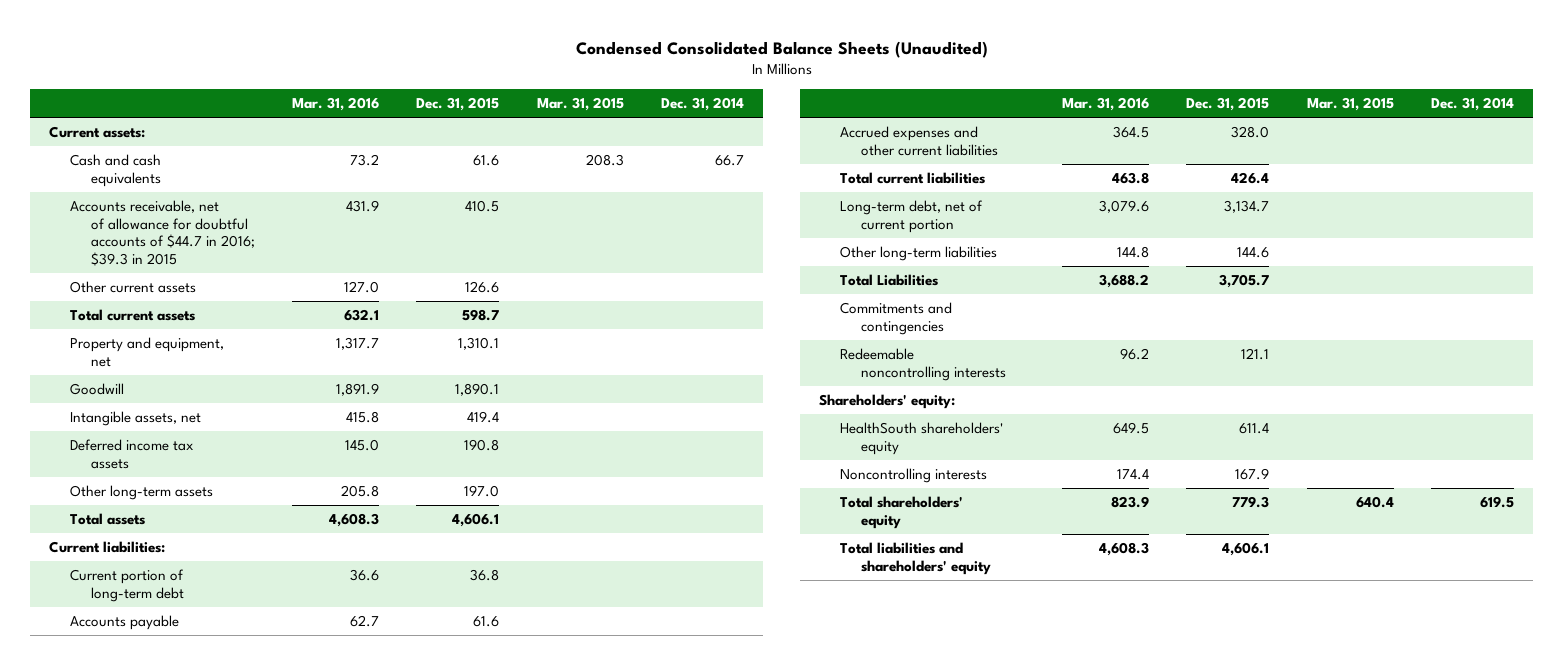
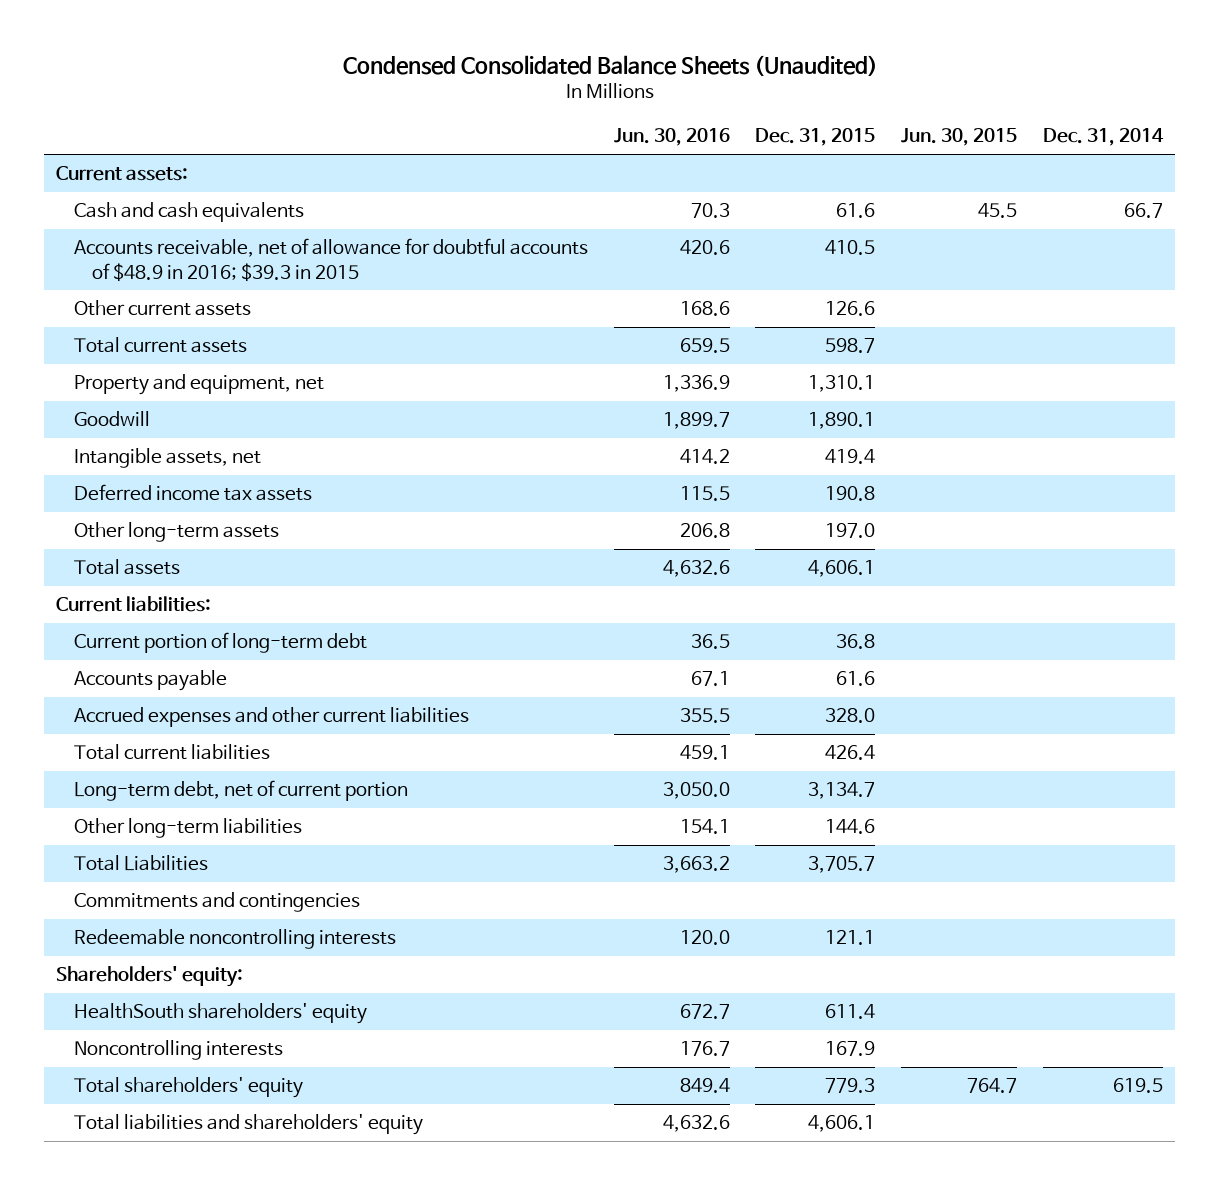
[291,97,379,112] Mar. 31, 2016 -> none
[536,97,624,112] Mar. 31, 2015 -> none
none -> [613,128,730,147] Jun. 30, 2016
none -> [901,128,1018,147] Jun. 30, 2015
[69,199,255,267] Accounts receivable, net of allowance for doubtful accounts of $44.7 in 2016; $39.3 in 2015 -> [74,238,589,282] Accounts receivable, net of allowance for doubtful accounts of $48.9 in 2016; $39.3 in 2015

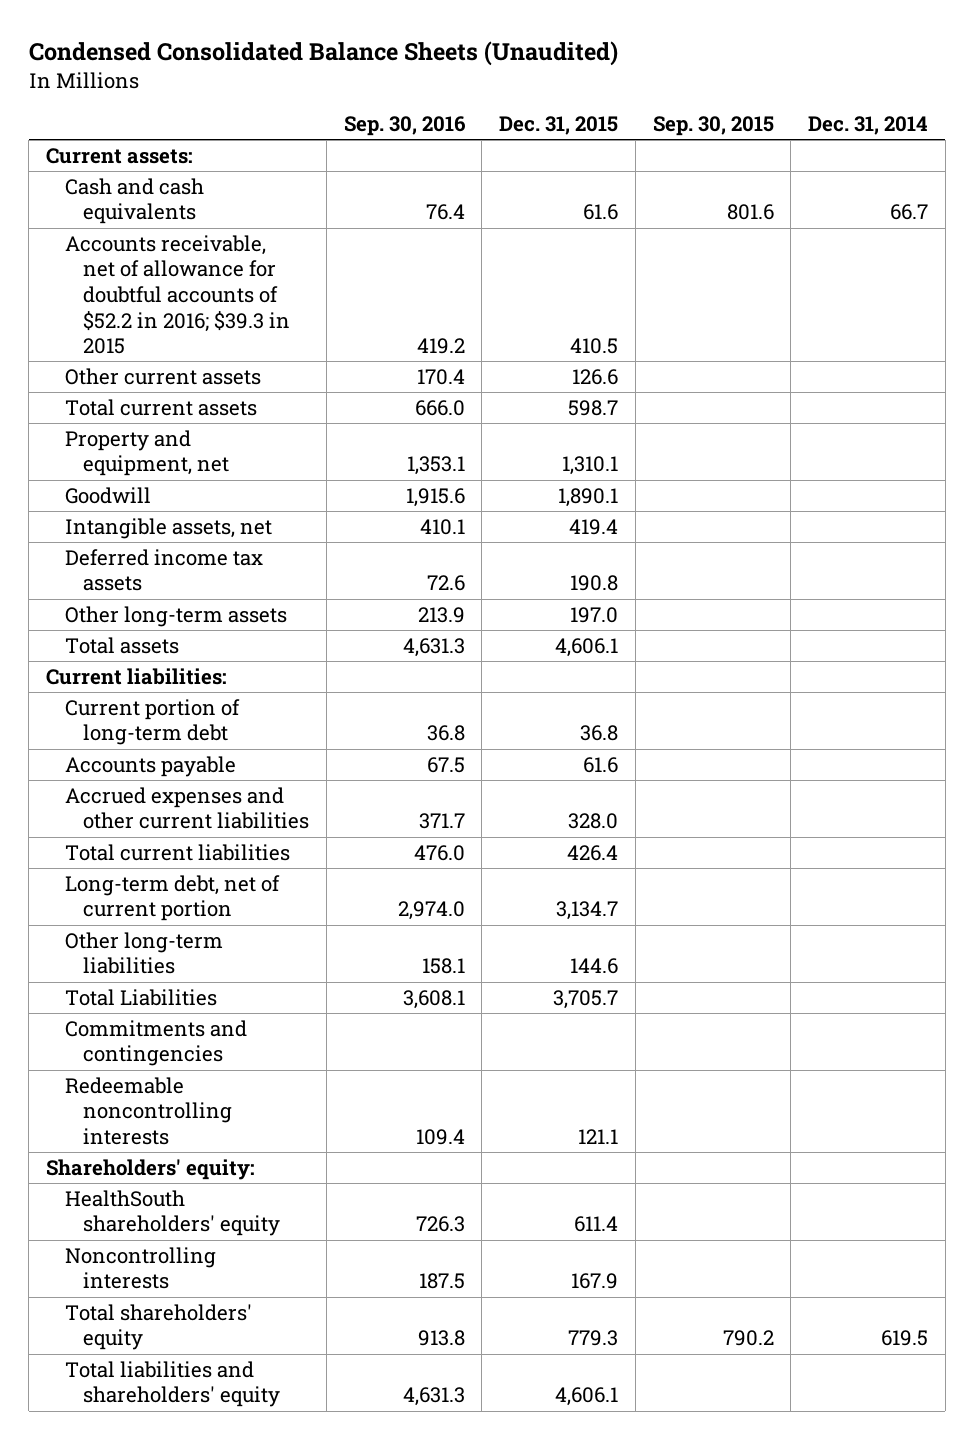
[613,128,730,147] Jun. 30, 2016 -> none
[901,128,1018,147] Jun. 30, 2015 -> none
none -> [343,116,466,137] Sep. 30, 2016
none -> [652,116,774,137] Sep. 30, 2015
[74,238,589,282] Accounts receivable, net of allowance for doubtful accounts of $48.9 in 2016; $39.3 in 2015 -> [64,234,291,355] Accounts receivable, net of allowance for doubtful accounts of $52.2 in 2016; $39.3 in 2015

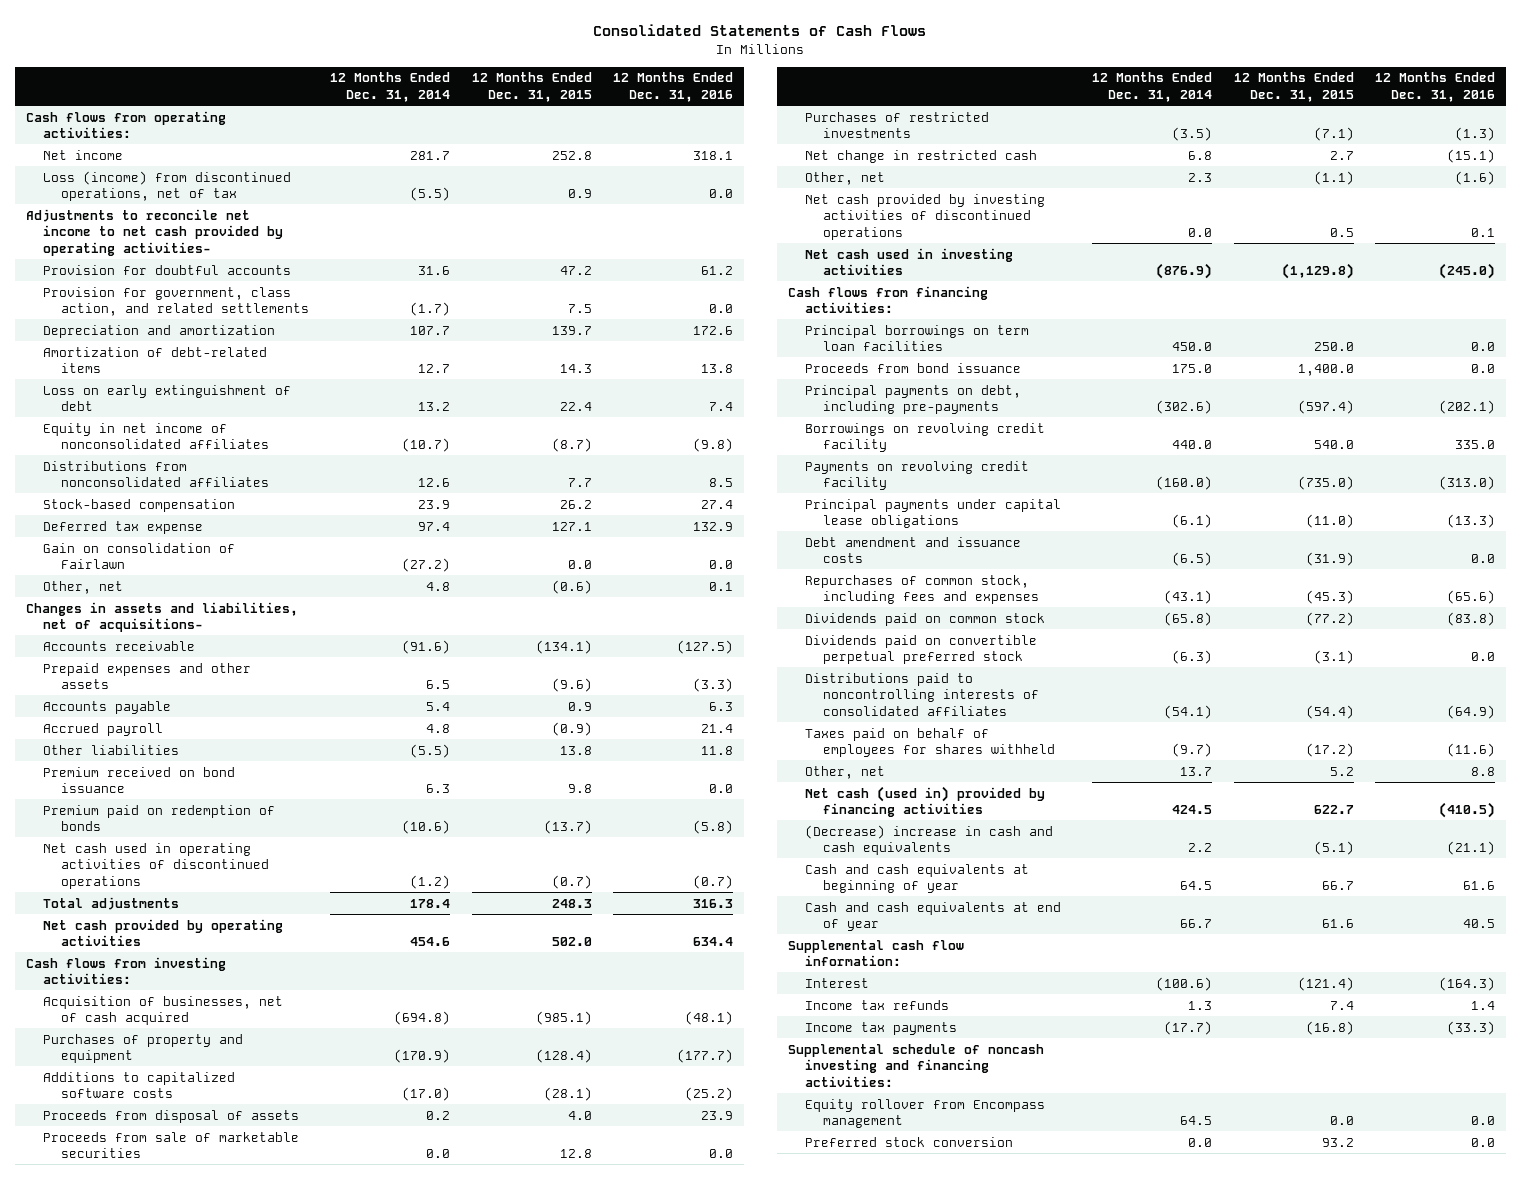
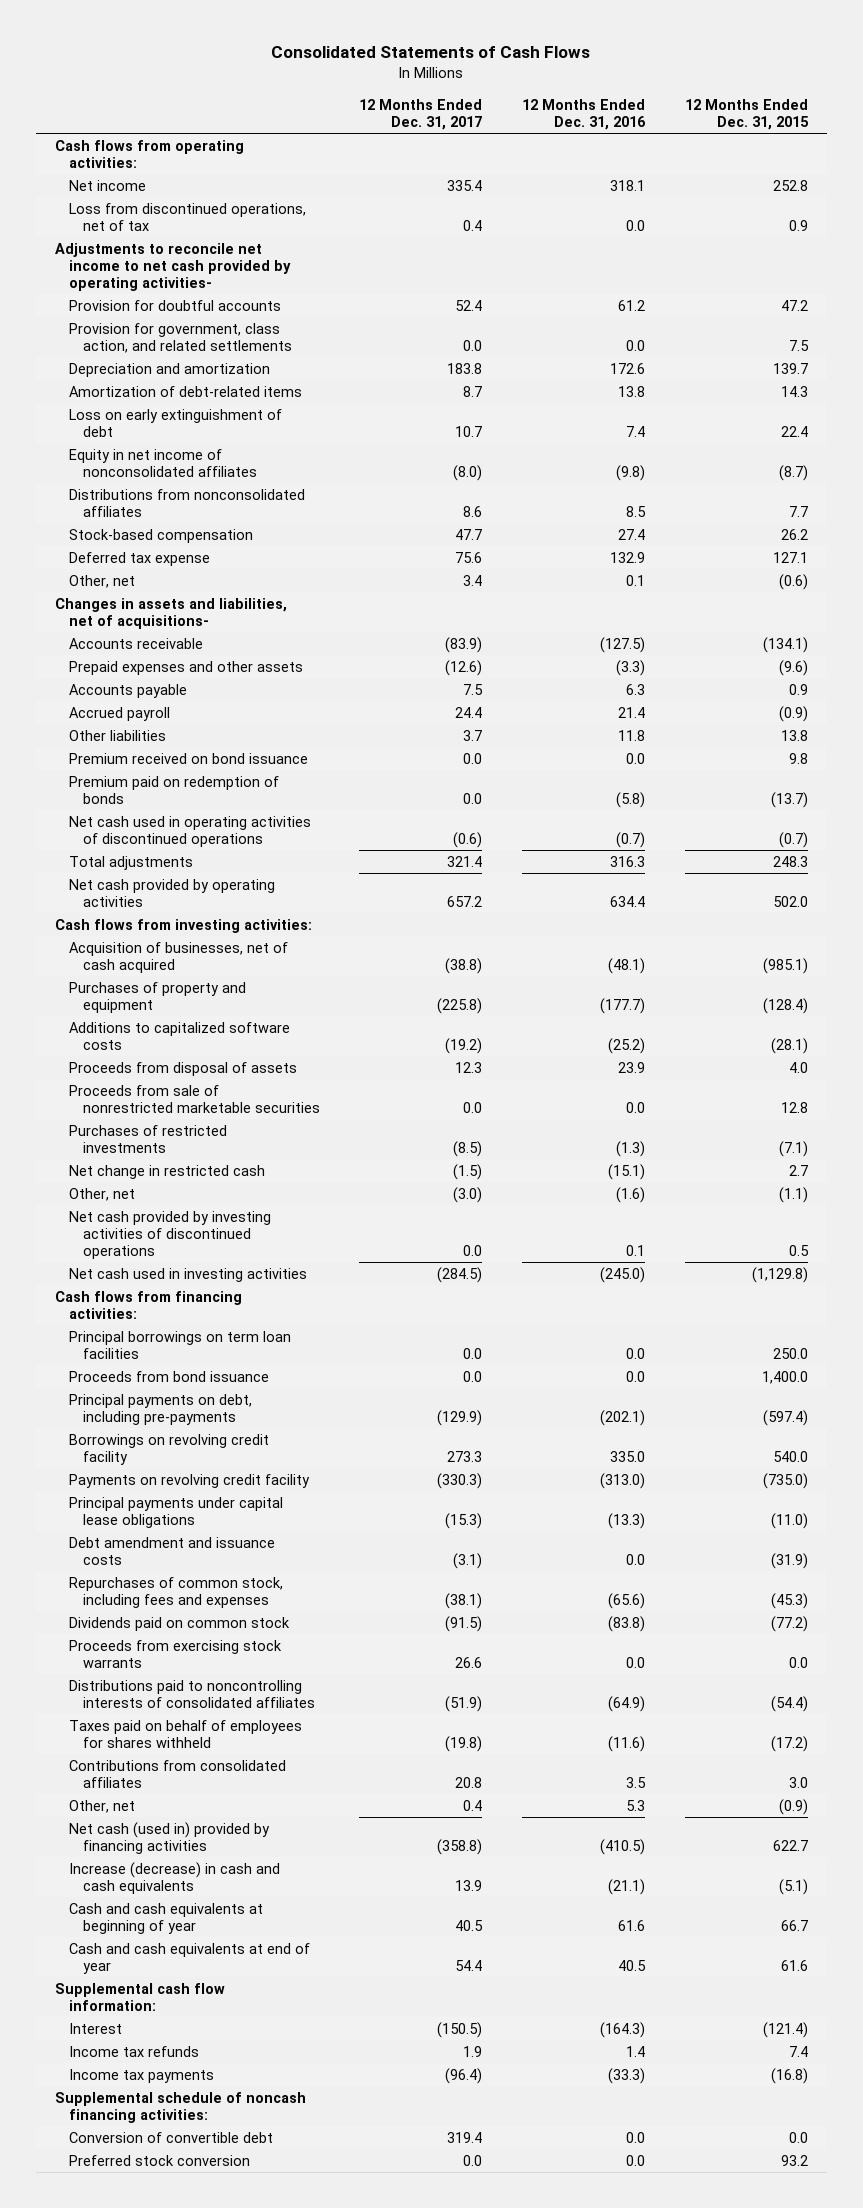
[330,72,451,102] 12 Months Ended Dec. 31, 2014 -> none
none -> [359,98,483,131] 12 Months Ended Dec. 31, 2017
[43,170,292,202] Loss (income) from discontinued operations, net of tax -> [68,202,306,231] Loss from discontinued operations, net of tax
[43,542,236,570] Gain on consolidation of Fairlawn -> none
[43,1131,300,1159] Proceeds from sale of marketable securities -> [68,1084,320,1113] Proceeds from sale of nonrestricted marketable securities
[805,634,1038,665] Dividends paid on convertible perpetual preferred stock -> none
none -> [68,1639,282,1668] Proceeds from exercising stock warrants
none -> [68,1759,286,1788] Contributions from consolidated affiliates
[1329,766,1354,776] 5.2 -> [778,1798,808,1815] (0.9)
[1471,766,1496,776] 8.8 -> [625,1799,645,1811] 5.3
[805,824,1054,856] (Decrease) increase in cash and cash equivalents -> [68,1861,280,1894] Increase (decrease) in cash and cash equivalents
[805,1098,1046,1129] Equity rollover from Encompass management -> none
[787,1043,1044,1087] Supplemental schedule of noncash investing and financing activities: -> [55,2091,307,2123] Supplemental schedule of noncash financing activities:
none -> [68,2131,273,2143] Conversion of convertible debt

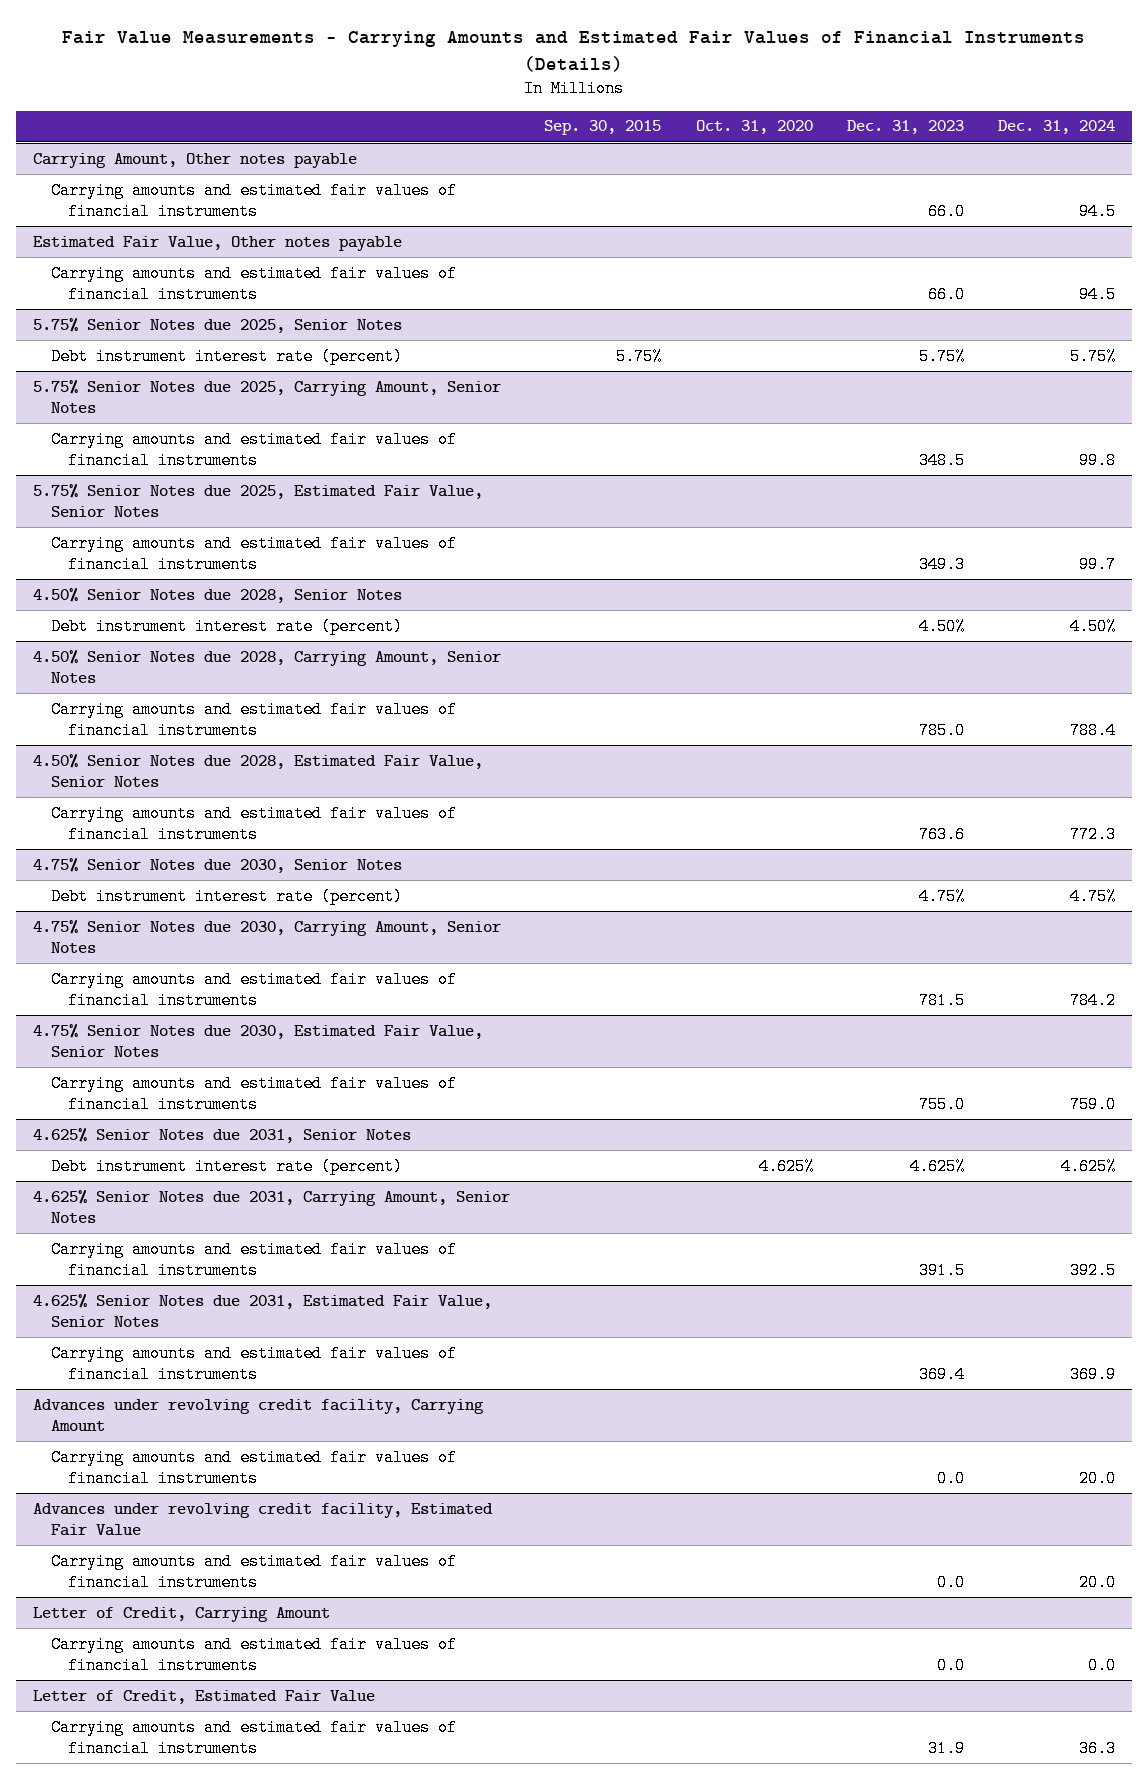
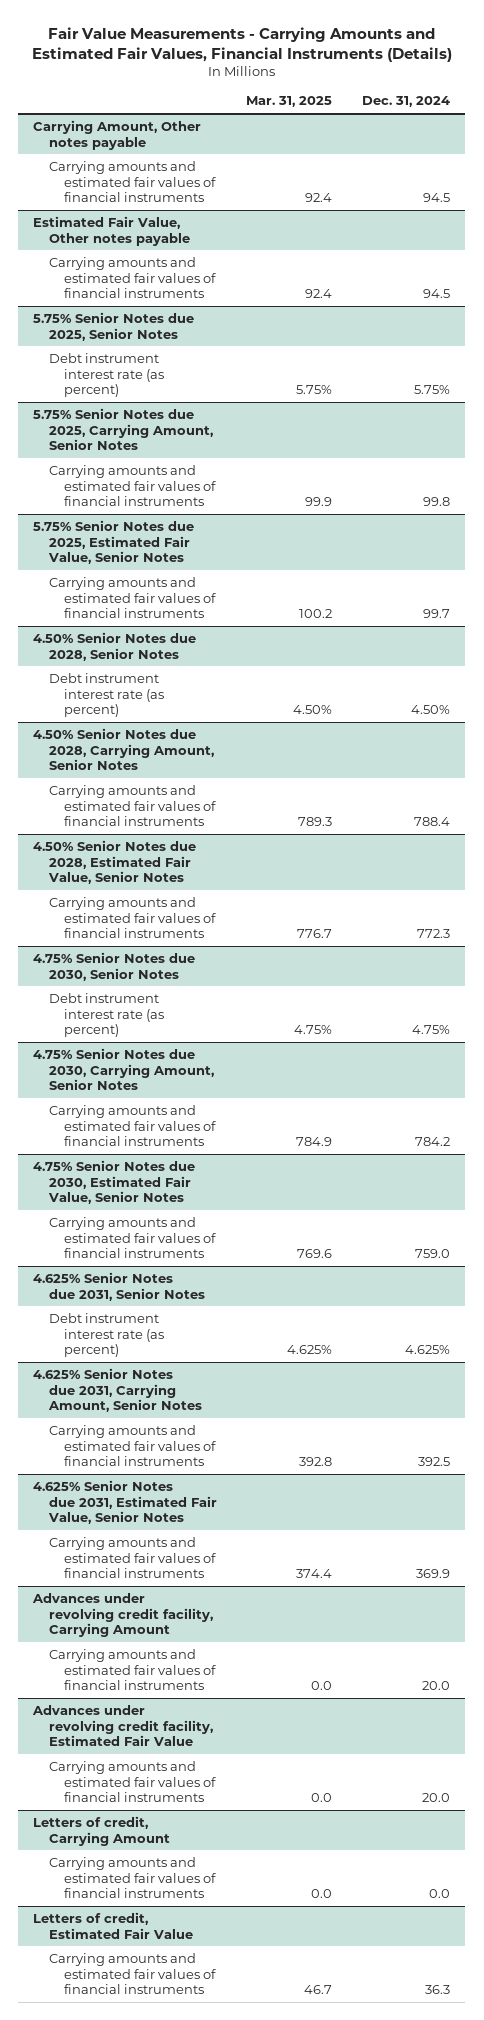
[62,30,1086,72] Fair Value Measurements - Carrying Amounts and Estimated Fair Values of Financial Instruments (Details) -> [31,26,452,62] Fair Value Measurements - Carrying Amounts and Estimated Fair Values, Financial Instruments (Details)
[544,120,662,136] Sep. 30, 2015 -> none
[695,120,813,135] Oct. 31, 2020 -> none
[846,120,964,135] Dec. 31, 2023 -> none
none -> [246,96,333,108] Mar. 31, 2025
[50,347,403,365] Debt instrument interest rate (percent) -> [48,352,164,398] Debt instrument interest rate (as percent)
[50,617,403,635] Debt instrument interest rate (percent) -> [48,672,164,718] Debt instrument interest rate (as percent)
[50,887,403,905] Debt instrument interest rate (percent) -> [48,992,164,1038] Debt instrument interest rate (as percent)
[50,1157,403,1175] Debt instrument interest rate (percent) -> [48,1312,164,1358] Debt instrument interest rate (as percent)
[33,1606,331,1622] Letter of Credit, Carrying Amount -> [33,1815,170,1846] Letters of credit, Carrying Amount
[33,1689,376,1704] Letter of Credit, Estimated Fair Value -> [33,1911,193,1939] Letters of credit, Estimated Fair Value

